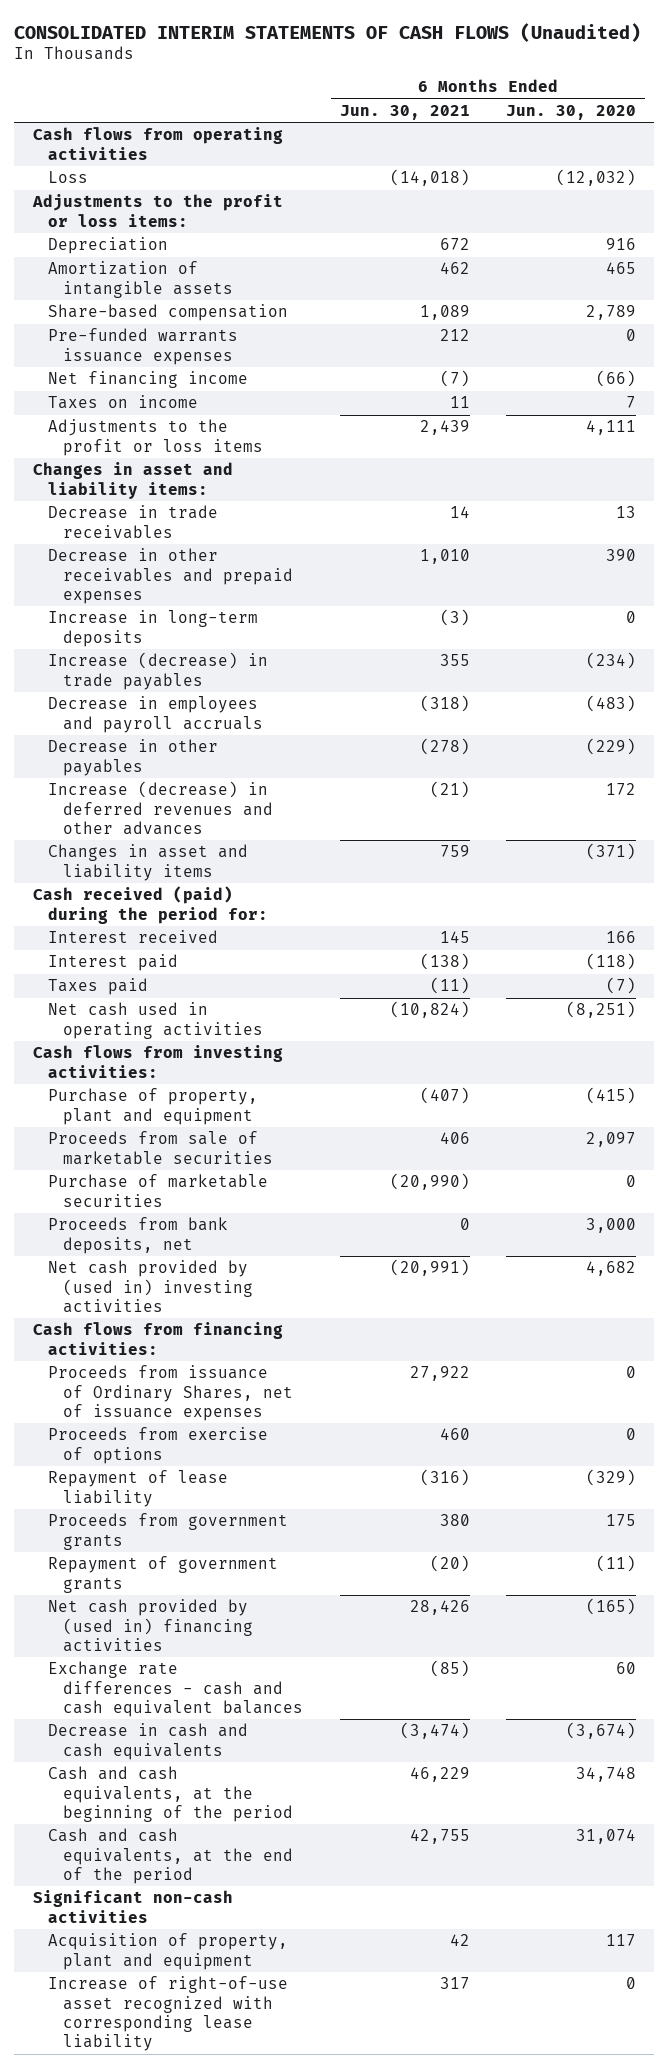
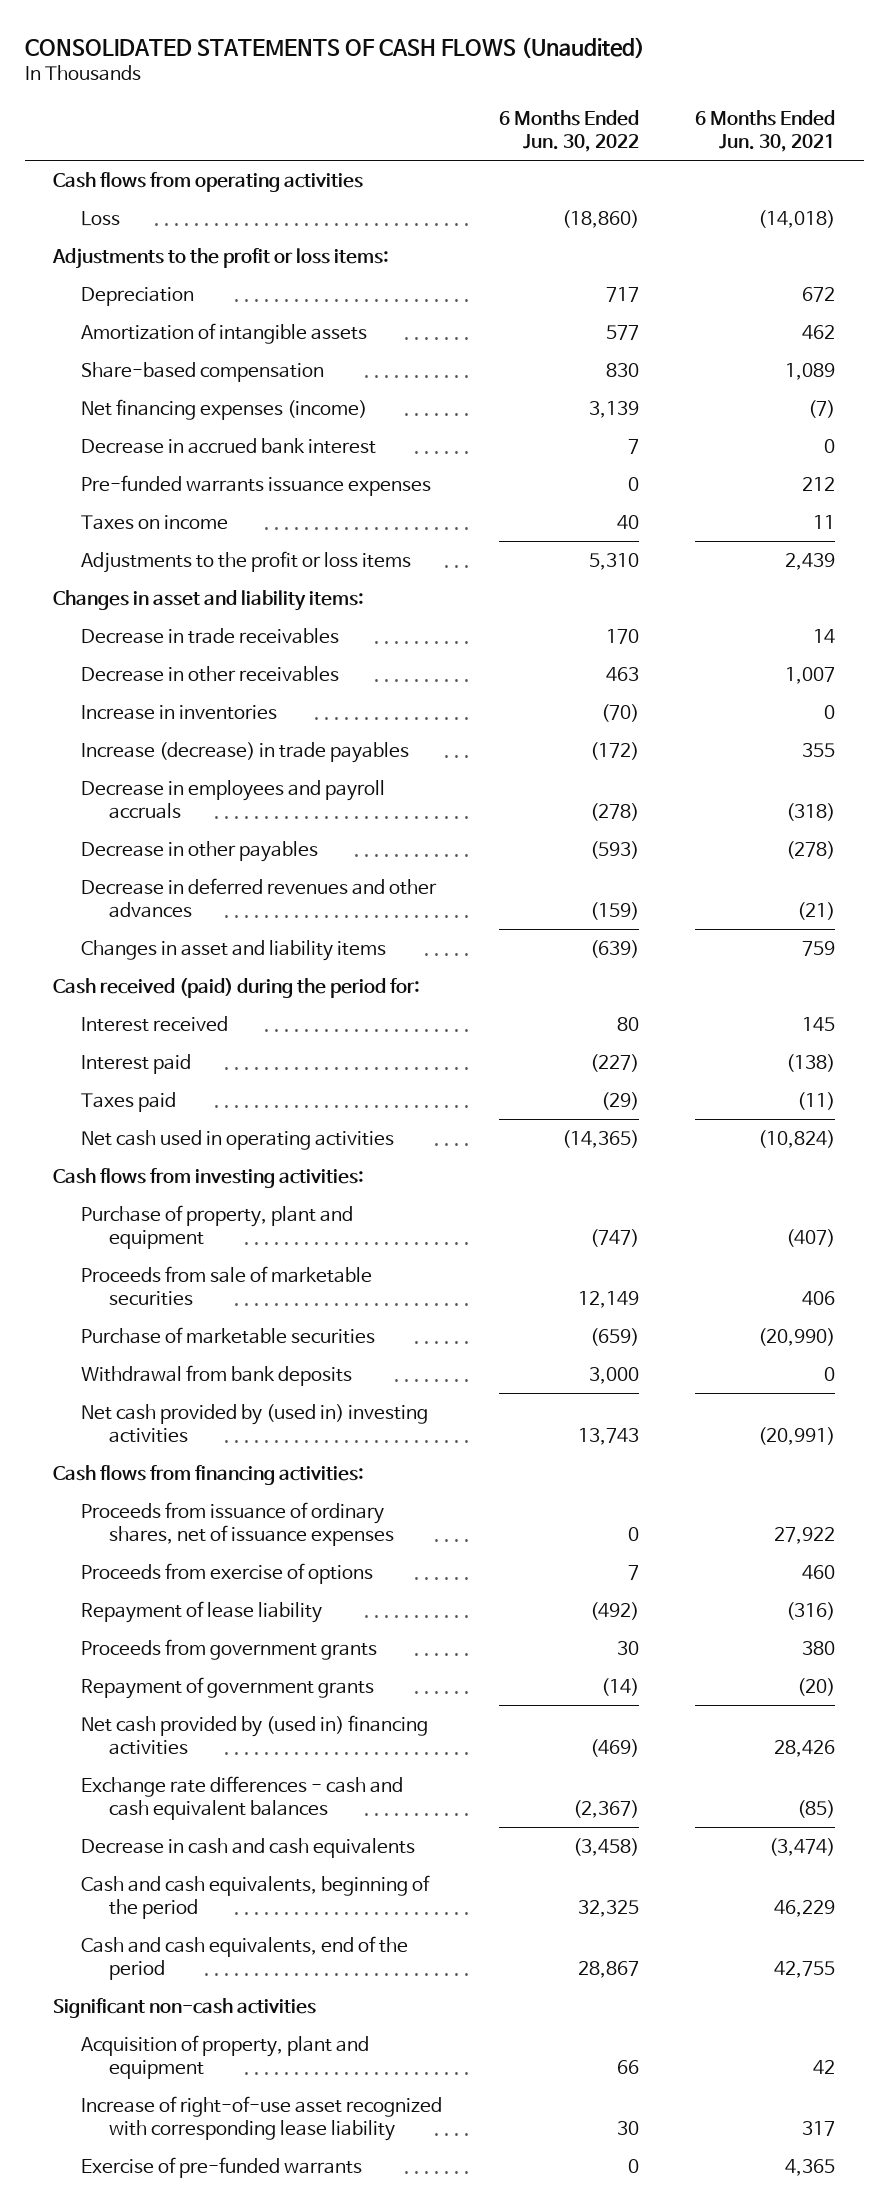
[14,22,642,42] CONSOLIDATED INTERIM STATEMENTS OF CASH FLOWS (Unaudited) -> [25,36,646,58] CONSOLIDATED STATEMENTS OF CASH FLOWS (Unaudited)
[505,104,636,120] Jun. 30, 2020 -> none
none -> [498,110,639,153] 6 Months Ended Jun. 30, 2022
none -> [81,398,368,420] Net financing expenses (income)
none -> [81,437,377,454] Decrease in accrued bank interest
[48,371,249,389] Net financing income -> none
[48,610,259,647] Increase in long-term deposits -> none
[48,548,294,604] Decrease in other receivables and prepaid expenses -> [81,665,340,682] Decrease in other receivables
[419,549,470,565] 1,010 -> [785,666,836,684] 1,007
none -> [81,704,278,720] Increase in inventories
[48,781,274,835] Increase (decrease) in deferred revenues and other advances -> [81,877,438,918] Decrease in deferred revenues and other advances
[48,1217,229,1254] Proceeds from bank deposits, net -> [81,1364,353,1386] Withdrawal from bank deposits
[48,1365,294,1421] Proceeds from issuance of Ordinary Shares, net of issuance expenses -> [81,1501,395,1546] Proceeds from issuance of ordinary shares, net of issuance expenses
[48,1766,294,1822] Cash and cash equivalents, at the beginning of the period -> [81,1874,431,1919] Cash and cash equivalents, beginning of the period
[48,1828,294,1884] Cash and cash equivalents, at the end of the period -> [81,1935,409,1980] Cash and cash equivalents, end of the period
none -> [81,2156,363,2178] Exercise of pre-funded warrants

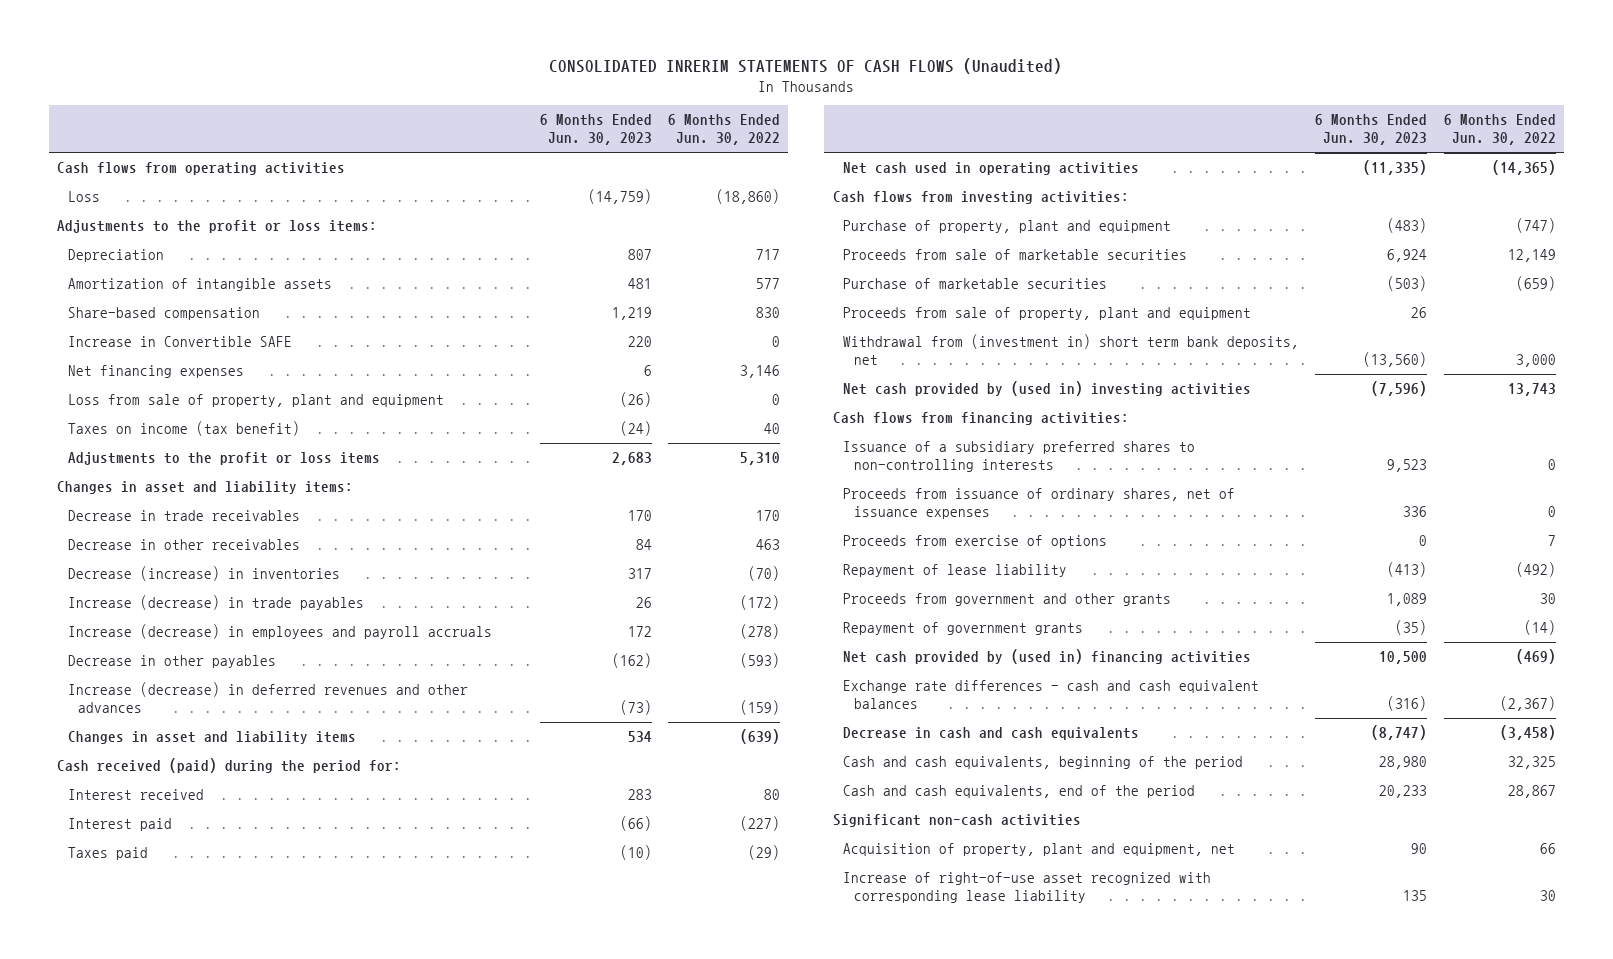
[25,36,646,58] CONSOLIDATED STATEMENTS OF CASH FLOWS (Unaudited) -> [549,58,1063,75] CONSOLIDATED INRERIM STATEMENTS OF CASH FLOWS (Unaudited)
[695,110,836,153] 6 Months Ended Jun. 30, 2021 -> none
none -> [540,114,653,146] 6 Months Ended Jun. 30, 2023
[81,437,377,454] Decrease in accrued bank interest -> none
none -> [67,336,292,348] Increase in Convertible SAFE
[81,398,368,420] Net financing expenses (income) -> [67,365,244,379] Net financing expenses
[588,400,639,418] 3,139 -> [740,365,781,379] 3,146
[81,474,432,496] Pre-funded warrants issuance expenses -> [67,394,444,408] Loss from sale of property, plant and equipment
[81,514,229,530] Taxes on income -> [67,421,300,437] Taxes on income (tax benefit)
[81,704,278,720] Increase in inventories -> [67,566,340,582] Decrease (increase) in inventories
[81,779,386,819] Decrease in employees and payroll accruals -> [67,624,492,640] Increase (decrease) in employees and payroll accruals
[81,877,438,918] Decrease in deferred revenues and other advances -> [67,682,468,713] Increase (decrease) in deferred revenues and other advances
none -> [843,307,1252,321] Proceeds from sale of property, plant and equipment
[81,1364,353,1386] Withdrawal from bank deposits -> [843,334,1300,365] Withdrawal from (investment in) short term bank deposits, net
none -> [843,441,1196,472] Issuance of a subsidiary preferred shares to non-controlling interests
[81,1638,378,1660] Proceeds from government grants -> [843,593,1172,607] Proceeds from government and other grants
[81,2034,370,2079] Acquisition of property, plant and equipment -> [843,843,1236,857] Acquisition of property, plant and equipment, net
[81,2156,363,2178] Exercise of pre-funded warrants -> none

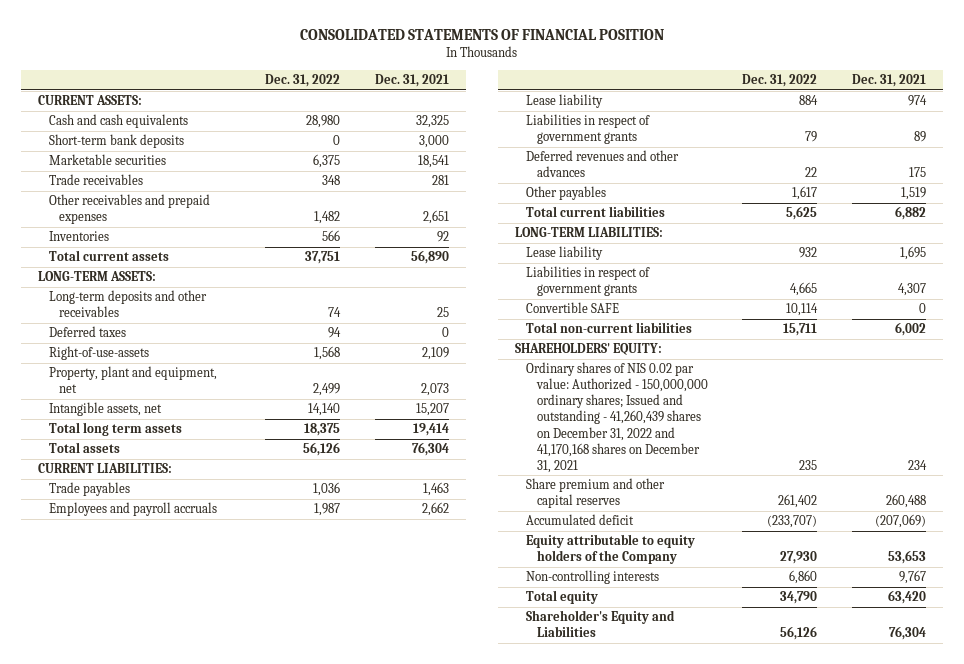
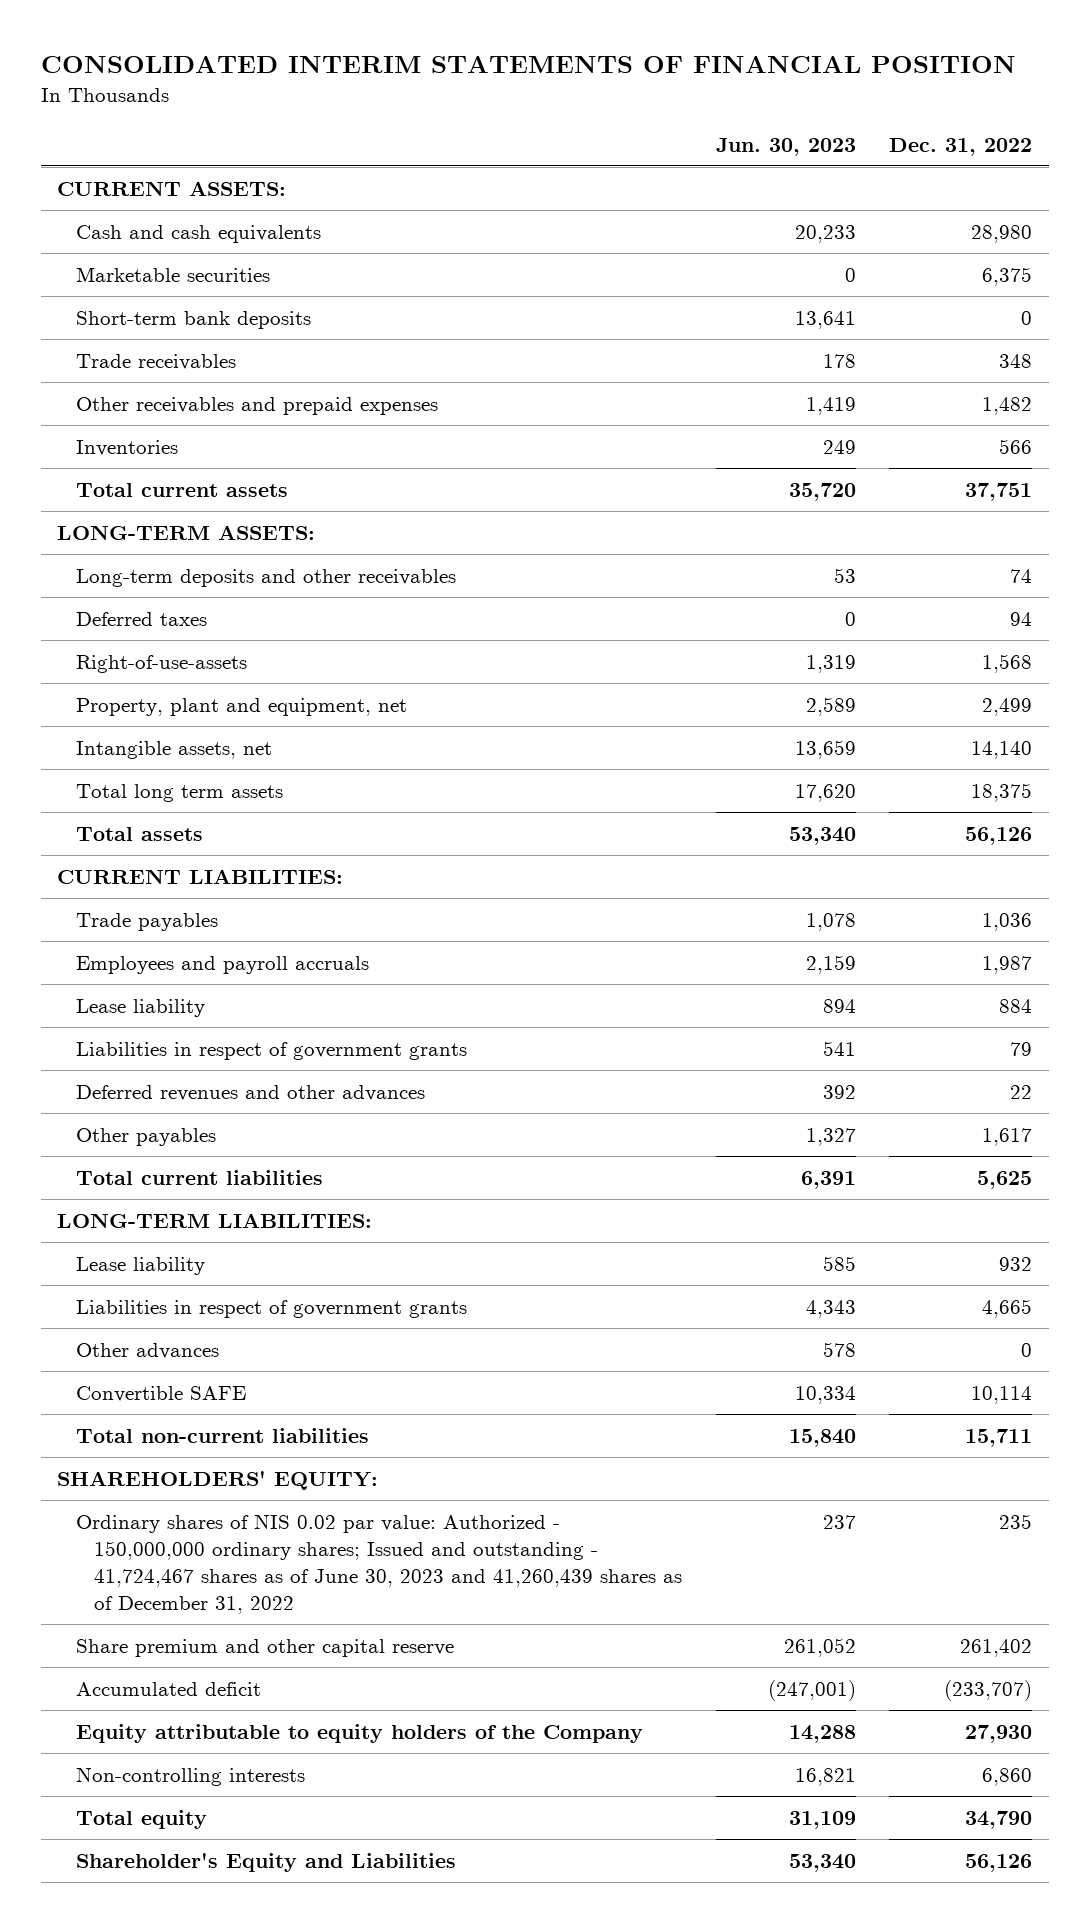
[299,29,664,41] CONSOLIDATED STATEMENTS OF FINANCIAL POSITION -> [40,56,1016,74] CONSOLIDATED INTERIM STATEMENTS OF FINANCIAL POSITION
[374,74,449,88] Dec. 31, 2021 -> none
none -> [715,137,856,156] Jun. 30, 2023
[48,134,184,149] Short-term bank deposits -> [75,310,311,329] Short-term bank deposits
none -> [75,1342,219,1359] Other advances
[525,362,708,473] Ordinary shares of NIS 0.02 par value: Authorized - 150,000,000 ordinary shares; Issued and outstanding - 41,260,439 shares on December 31, 2022 and 41,170,168 shares on December 31, 2021 -> [75,1513,683,1615] Ordinary shares of NIS 0.02 par value: Authorized - 150,000,000 ordinary shares; Issued and outstanding - 41,724,467 shares as of June 30, 2023 and 41,260,439 shares as of December 31, 2022
[525,478,665,509] Share premium and other capital reserves -> [75,1638,454,1657] Share premium and other capital reserve

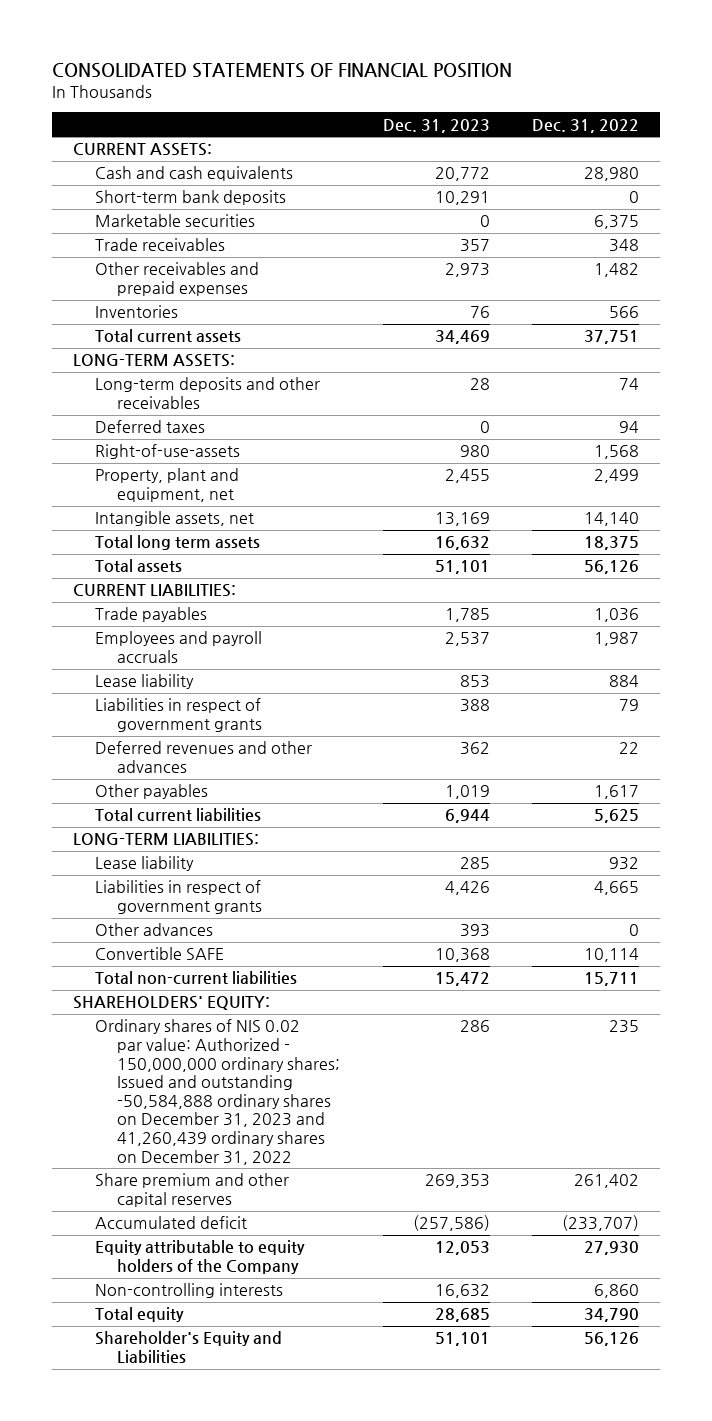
[40,56,1016,74] CONSOLIDATED INTERIM STATEMENTS OF FINANCIAL POSITION -> [52,62,513,78] CONSOLIDATED STATEMENTS OF FINANCIAL POSITION
[715,137,856,156] Jun. 30, 2023 -> none
none -> [382,118,490,133] Dec. 31, 2023
[75,266,270,282] Marketable securities -> [95,214,256,228] Marketable securities
[75,1513,683,1615] Ordinary shares of NIS 0.02 par value: Authorized - 150,000,000 ordinary shares; Issued and outstanding - 41,724,467 shares as of June 30, 2023 and 41,260,439 shares as of December 31, 2022 -> [95,1019,341,1165] Ordinary shares of NIS 0.02 par value: Authorized - 150,000,000 ordinary shares; Issued and outstanding -50,584,888 ordinary shares on December 31, 2023 and 41,260,439 ordinary shares on December 31, 2022
[75,1638,454,1657] Share premium and other capital reserve -> [95,1173,290,1208] Share premium and other capital reserves

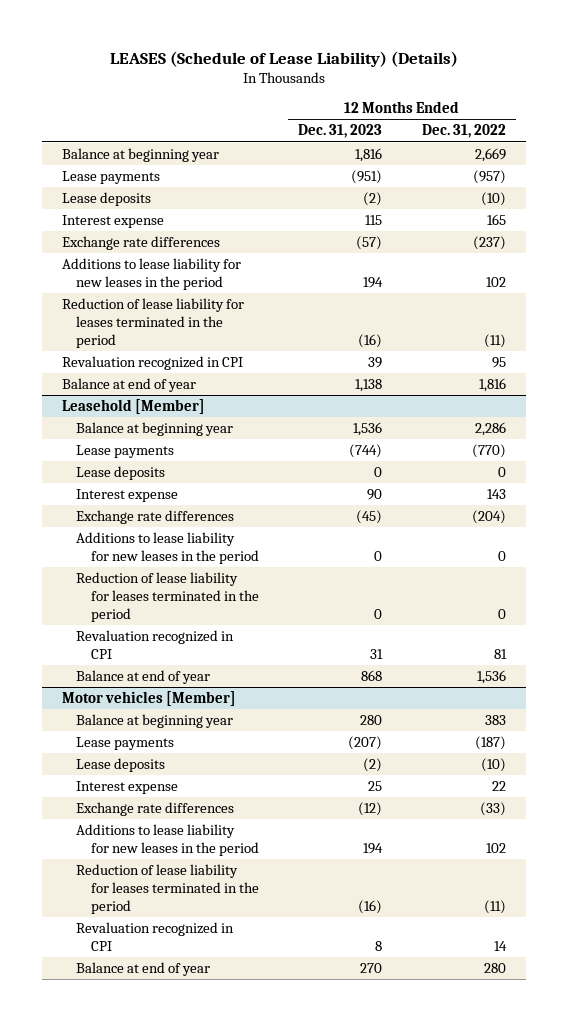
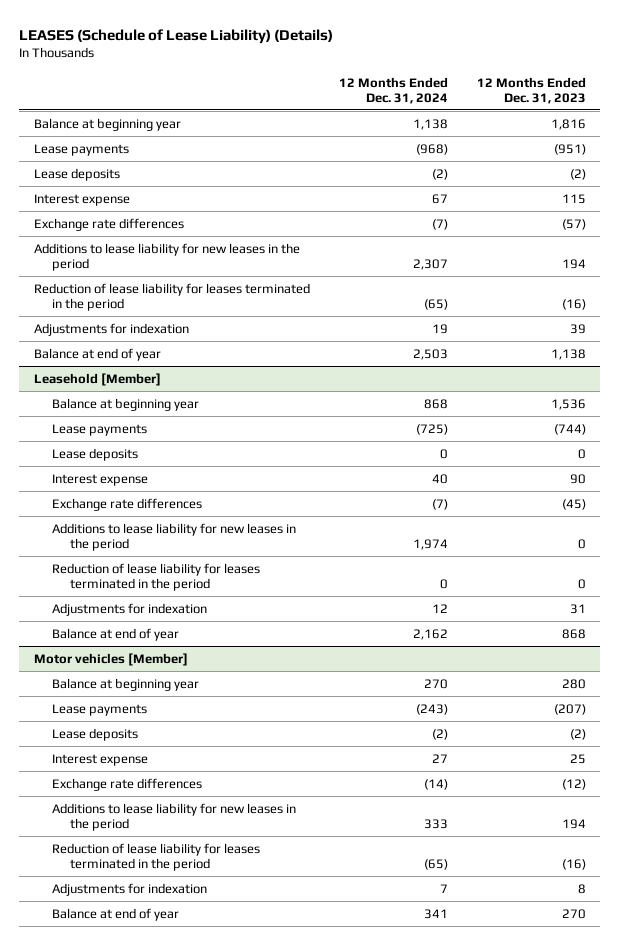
[422,124,507,139] Dec. 31, 2022 -> none
none -> [338,76,448,104] 12 Months Ended Dec. 31, 2024
[61,355,243,370] Revaluation recognized in CPI -> none
none -> [33,322,189,336] Adjustments for indexation
[76,629,235,659] Revaluation recognized in CPI -> none
none -> [51,602,207,616] Adjustments for indexation
[76,921,235,951] Revaluation recognized in CPI -> none
none -> [51,882,207,896] Adjustments for indexation

